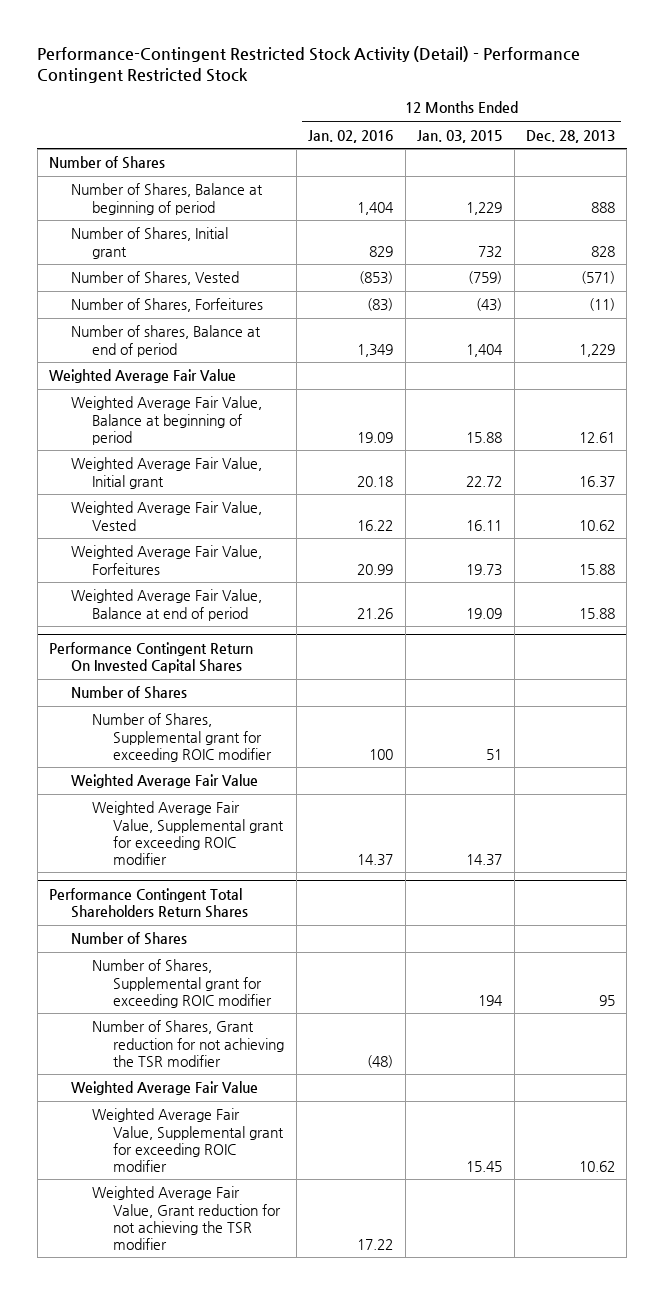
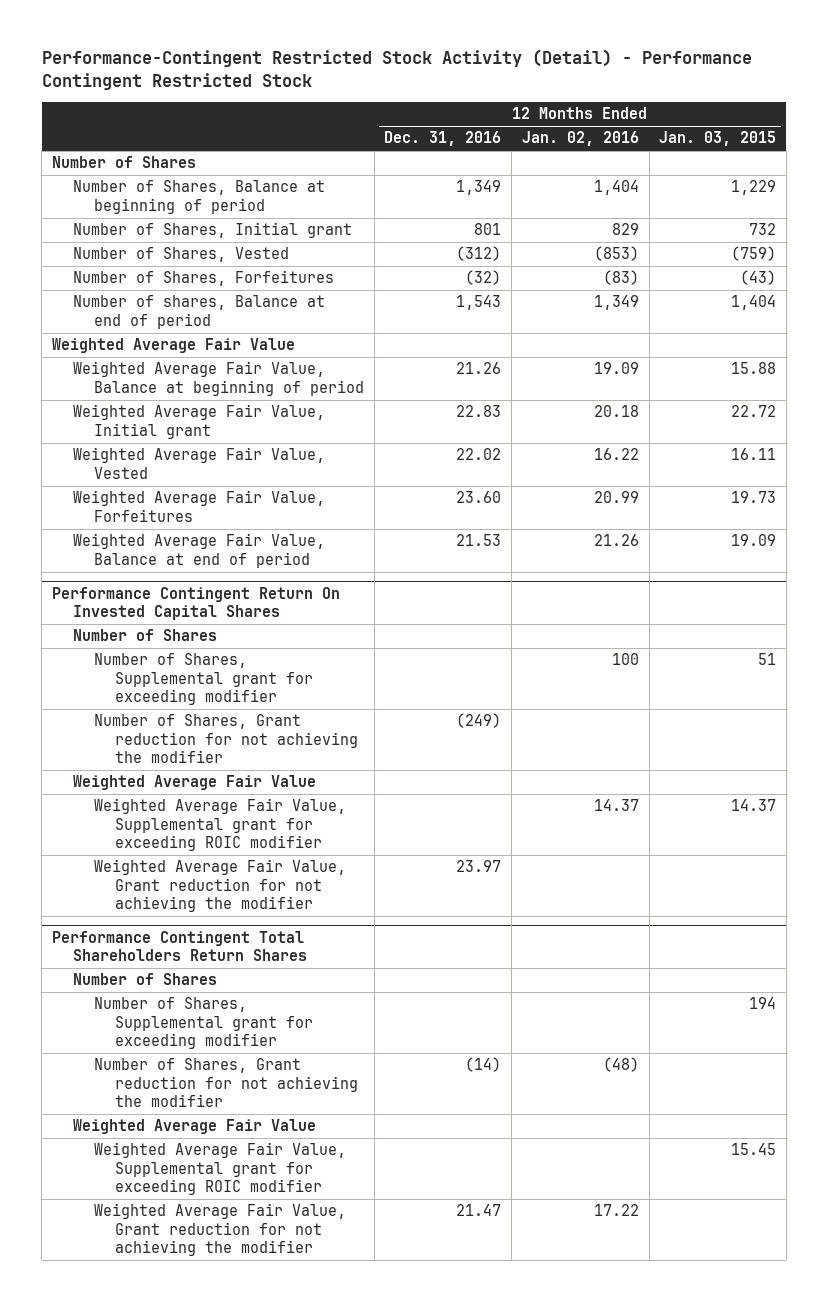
[526,129,616,143] Dec. 28, 2013 -> none
none -> [384,131,502,147] Dec. 31, 2016
[92,713,273,762] Number of Shares, Supplemental grant for exceeding ROIC modifier -> [93,653,314,706] Number of Shares, Supplemental grant for exceeding modifier
none -> [93,714,359,764] Number of Shares, Grant reduction for not achieving the modifier
none -> [93,859,346,913] Weighted Average Fair Value, Grant reduction for not achieving the modifier
[92,959,273,1008] Number of Shares, Supplemental grant for exceeding ROIC modifier -> [93,997,314,1050] Number of Shares, Supplemental grant for exceeding modifier
[92,1020,285,1067] Number of Shares, Grant reduction for not achieving the TSR modifier -> [93,1058,359,1108] Number of Shares, Grant reduction for not achieving the modifier
[92,1186,282,1250] Weighted Average Fair Value, Grant reduction for not achieving the TSR modifier -> [93,1203,346,1257] Weighted Average Fair Value, Grant reduction for not achieving the modifier

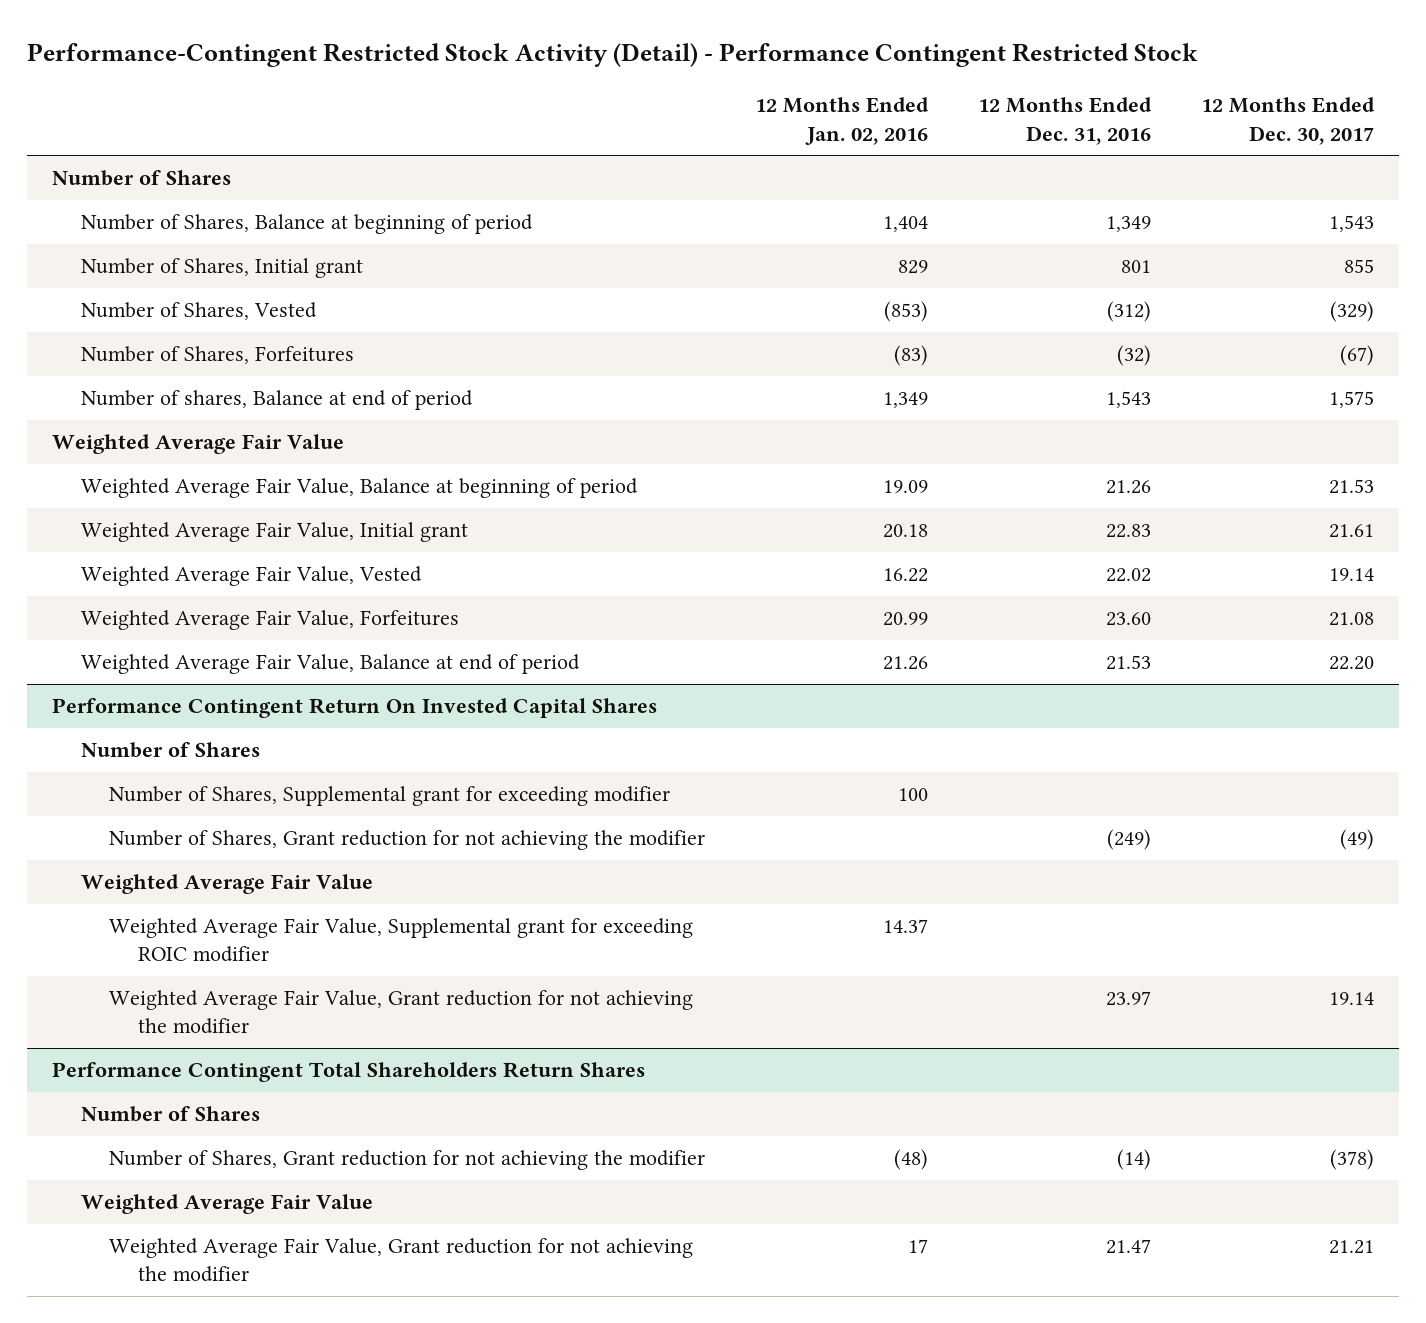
[659,131,777,147] Jan. 03, 2015 -> none
none -> [1201,97,1376,145] 12 Months Ended Dec. 30, 2017
[93,997,314,1050] Number of Shares, Supplemental grant for exceeding modifier -> none
[93,1142,346,1196] Weighted Average Fair Value, Supplemental grant for exceeding ROIC modifier -> none
[593,1204,639,1217] 17.22 -> [908,1238,929,1253] 17

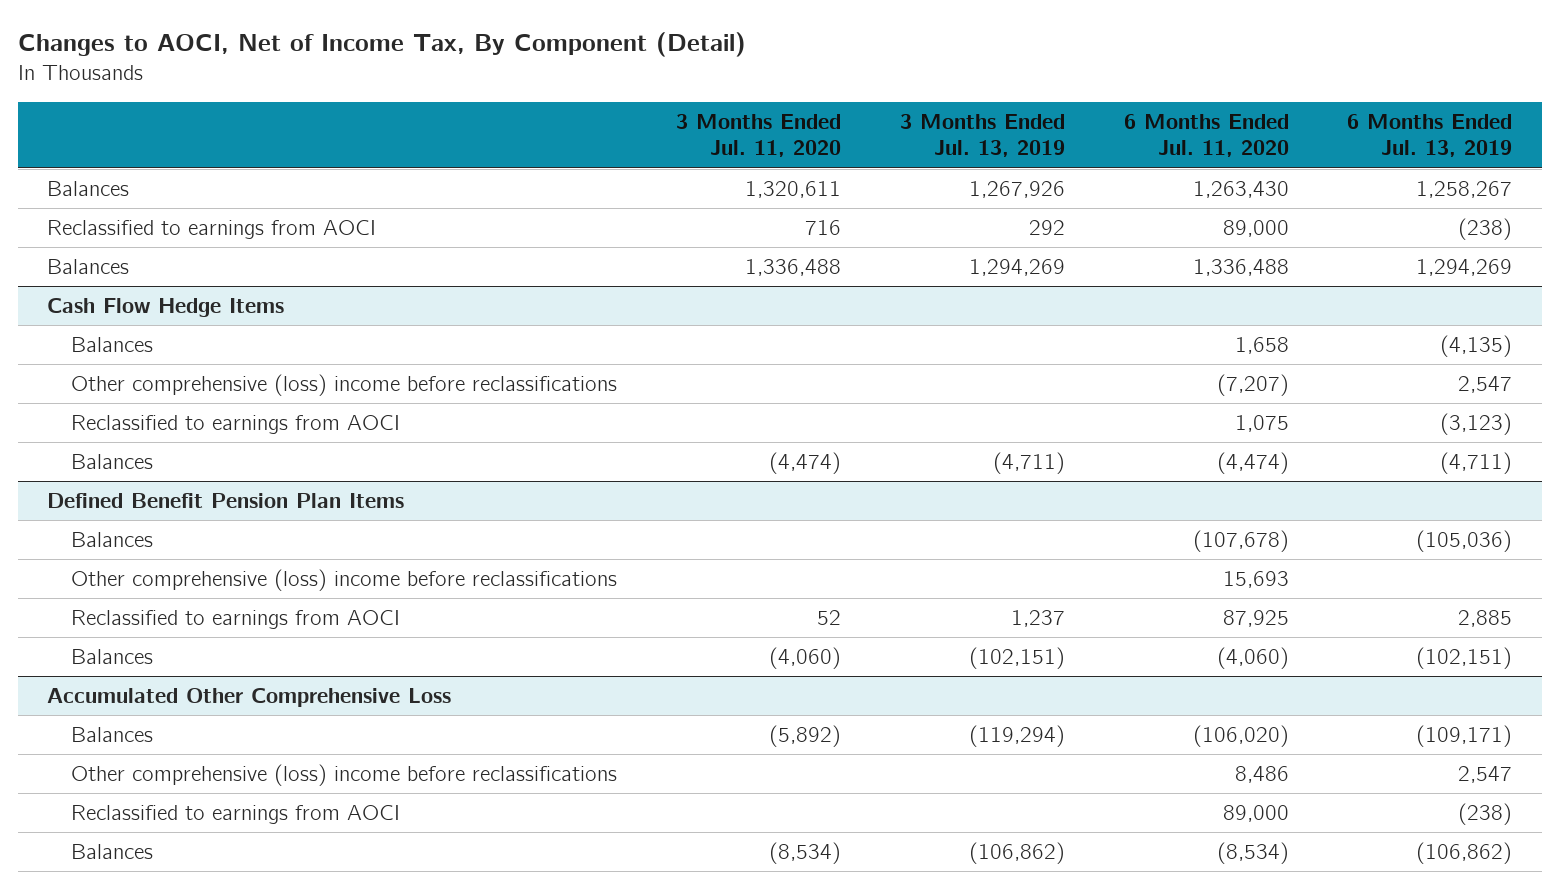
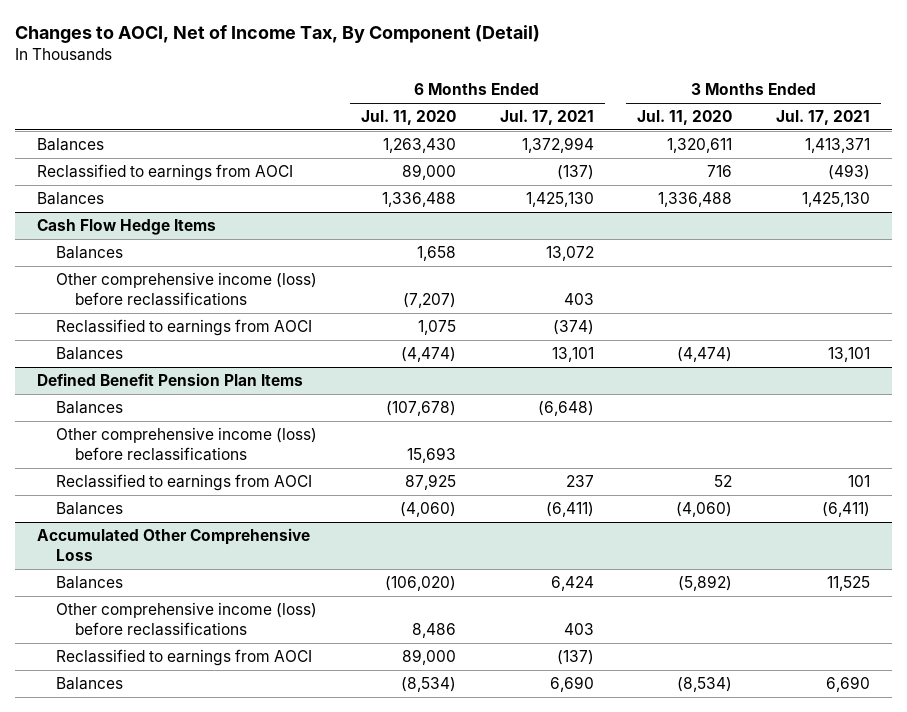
[899,113,1065,158] 3 Months Ended Jul. 13, 2019 -> none
[1347,113,1513,158] 6 Months Ended Jul. 13, 2019 -> none
none -> [499,110,594,126] Jul. 17, 2021
none -> [776,110,871,126] Jul. 17, 2021
[71,374,618,397] Other comprehensive (loss) income before reclassifications -> [56,272,318,307] Other comprehensive income (loss) before reclassifications
[71,569,618,592] Other comprehensive (loss) income before reclassifications -> [56,427,318,462] Other comprehensive income (loss) before reclassifications
[71,764,618,787] Other comprehensive (loss) income before reclassifications -> [56,602,318,637] Other comprehensive income (loss) before reclassifications

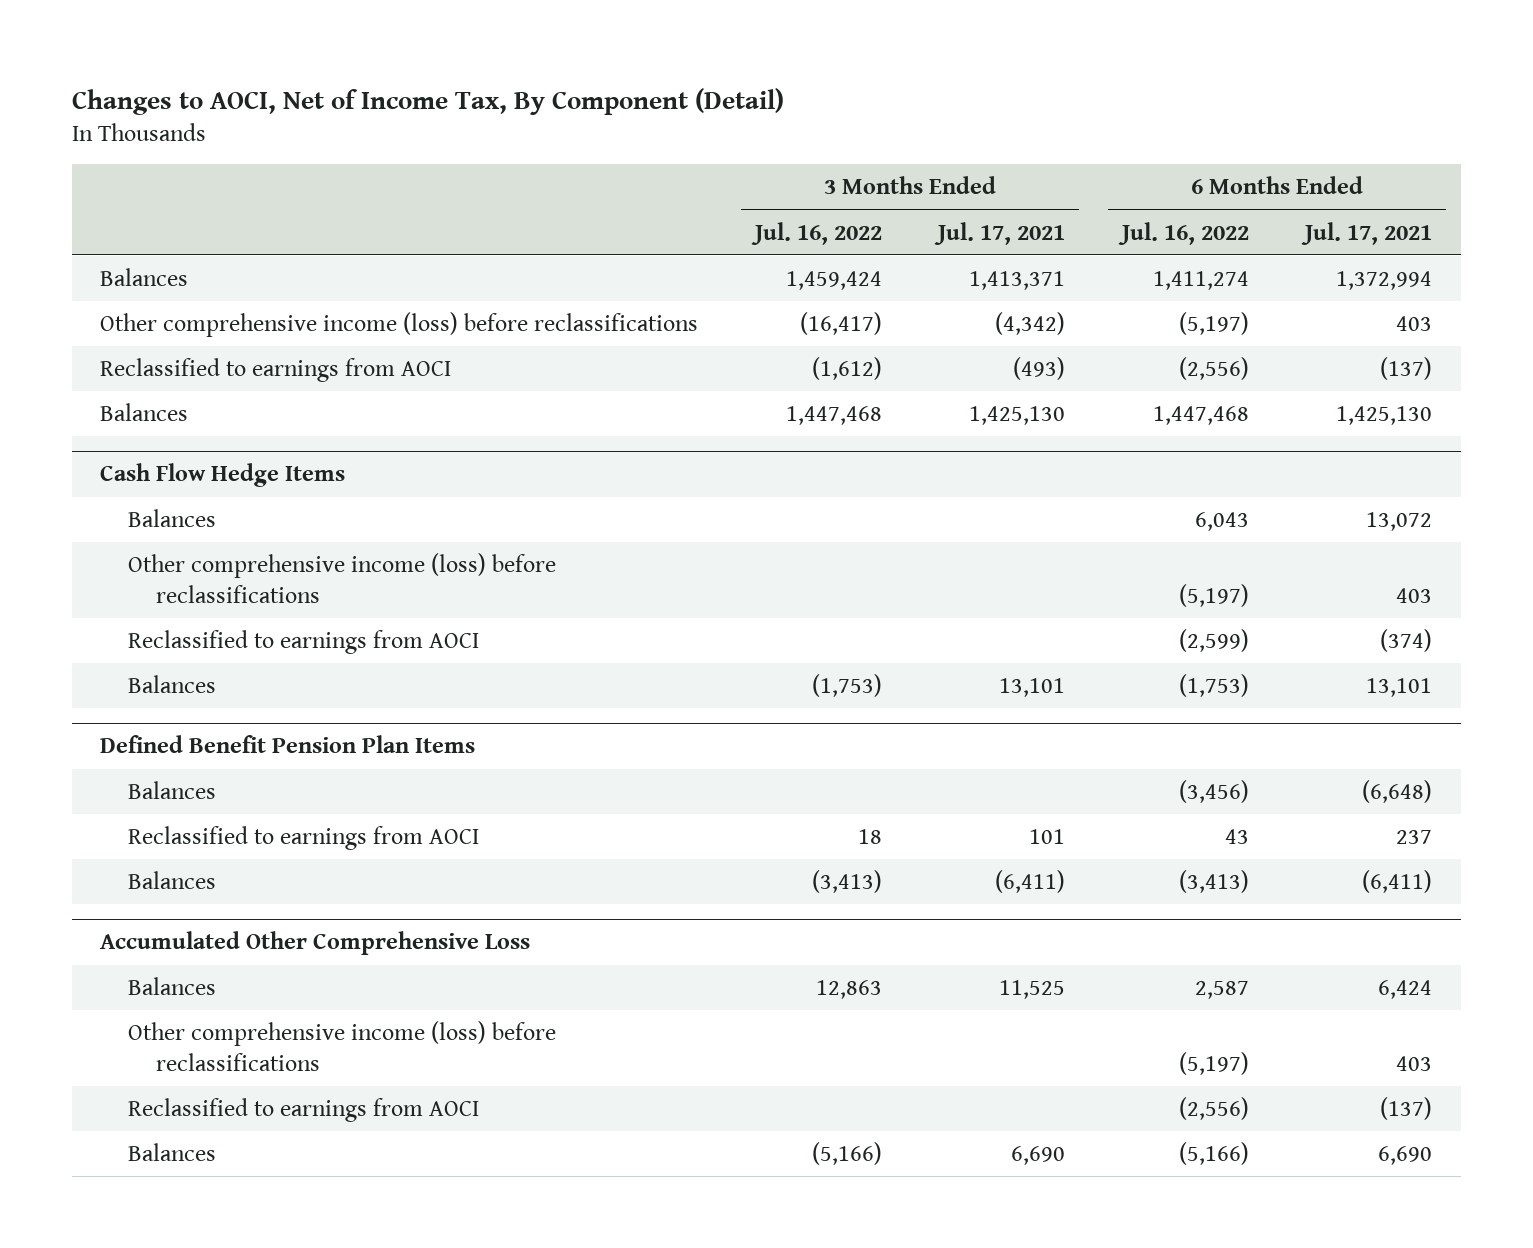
[360,110,456,126] Jul. 11, 2020 -> none
[637,110,733,126] Jul. 11, 2020 -> none
none -> [750,221,882,245] Jul. 16, 2022
none -> [1117,221,1249,245] Jul. 16, 2022
none -> [100,312,699,338] Other comprehensive income (loss) before reclassifications
[56,427,318,462] Other comprehensive income (loss) before reclassifications -> none

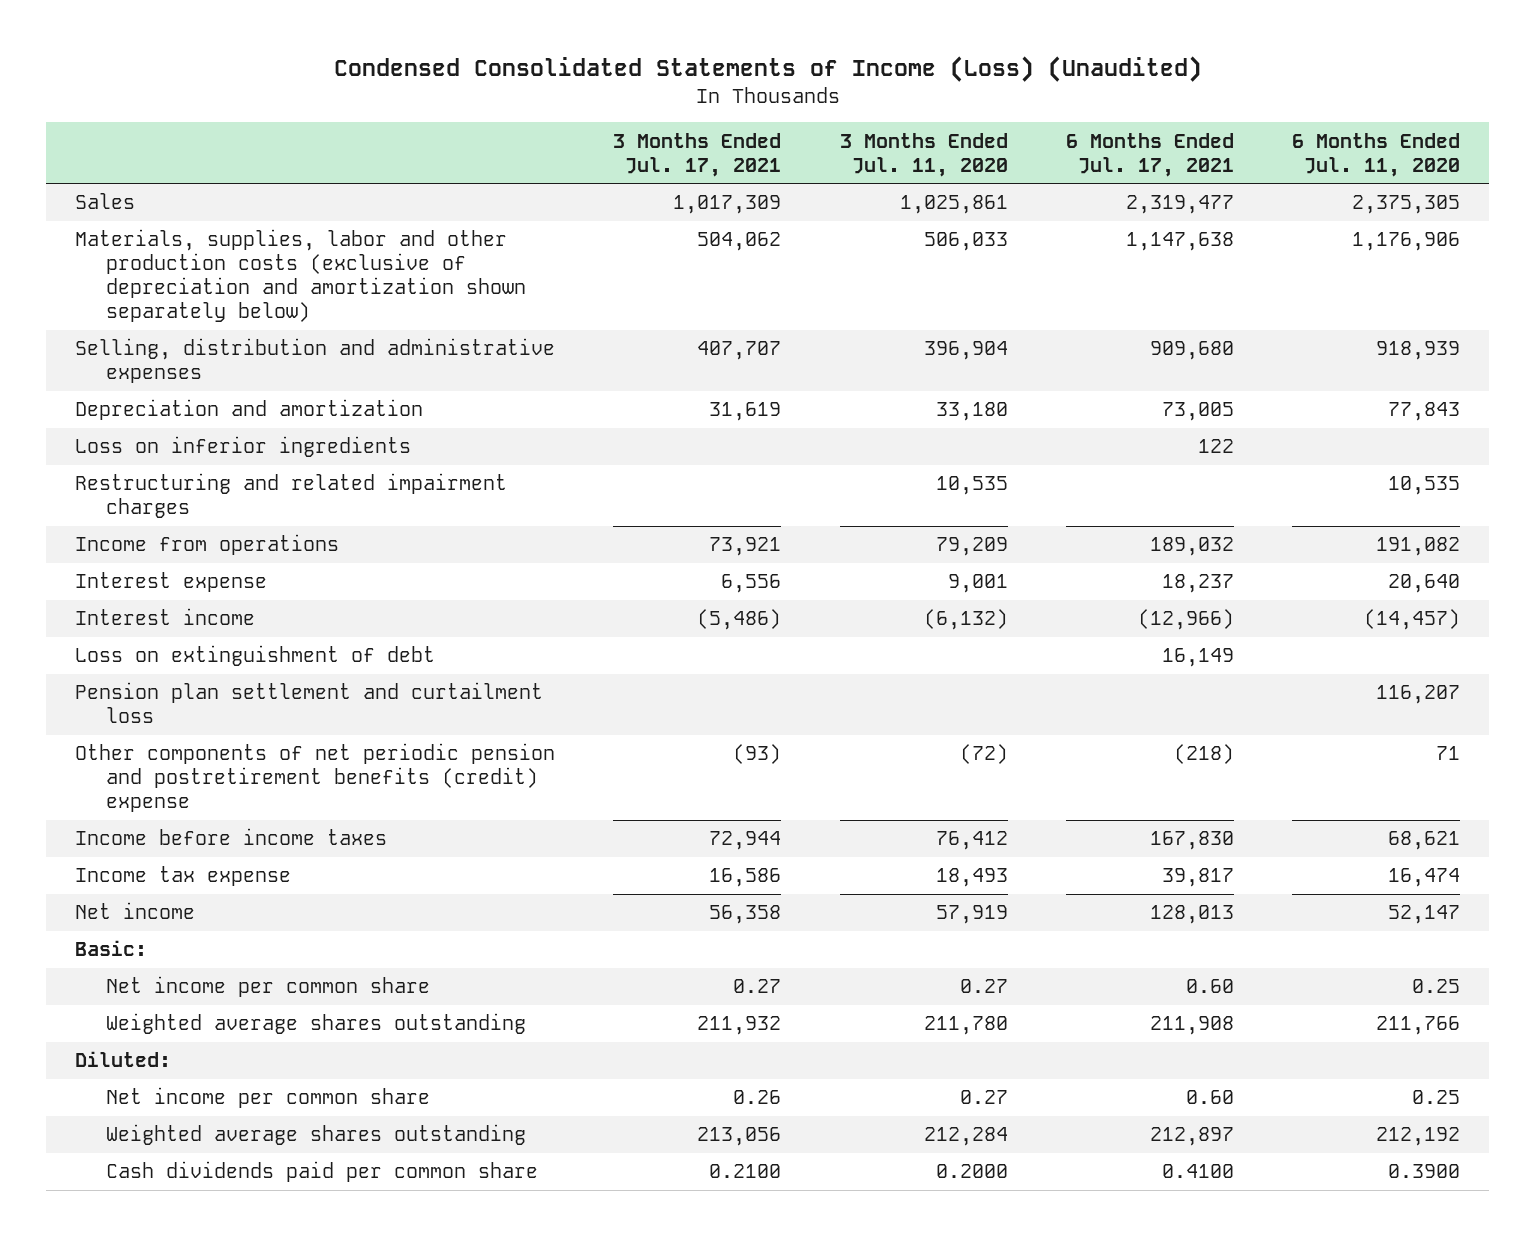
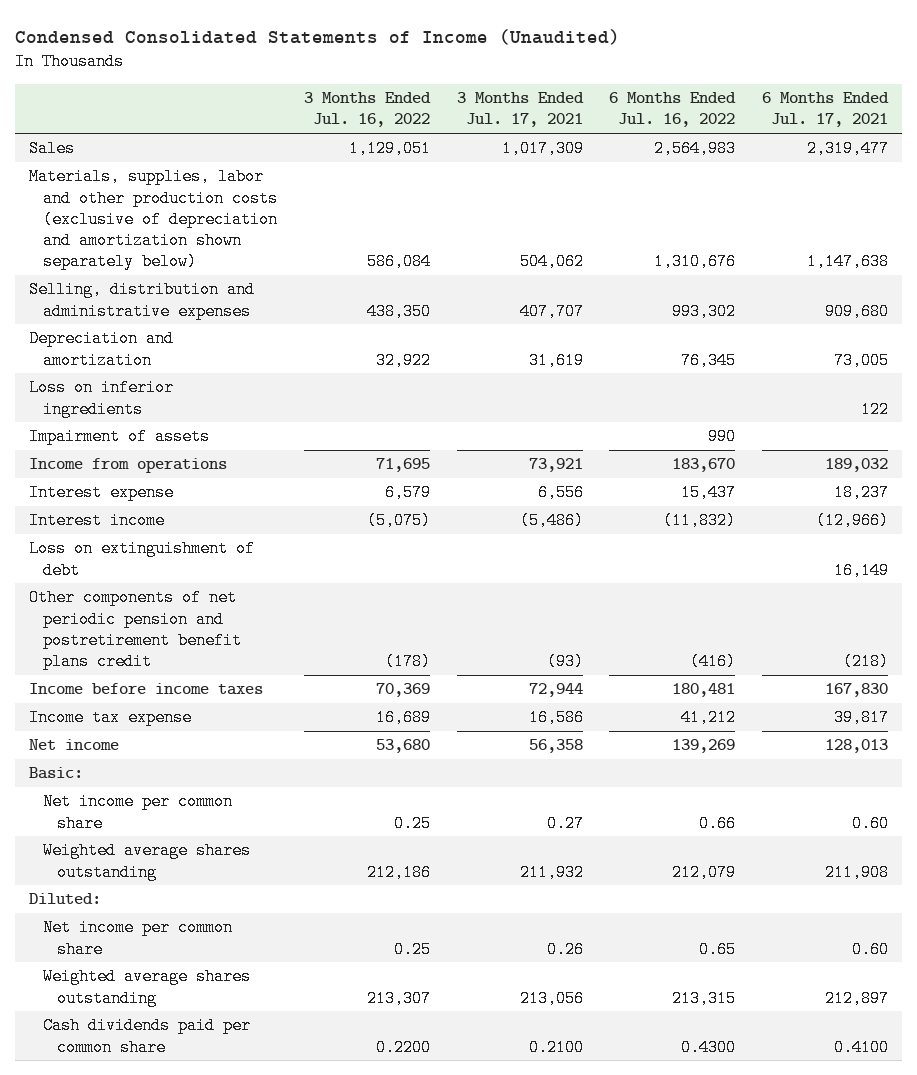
[333,56,1202,83] Condensed Consolidated Statements of Income (Loss) (Unaudited) -> [15,28,621,45] Condensed Consolidated Statements of Income (Unaudited)
[839,132,1008,177] 3 Months Ended Jul. 11, 2020 -> none
[1292,132,1461,177] 6 Months Ended Jul. 11, 2020 -> none
none -> [303,92,431,128] 3 Months Ended Jul. 16, 2022
none -> [609,92,737,128] 6 Months Ended Jul. 16, 2022
[75,473,508,519] Restructuring and related impairment charges -> none
none -> [28,428,210,446] Impairment of assets
[75,682,544,724] Pension plan settlement and curtailment loss -> none
[75,743,556,813] Other components of net periodic pension and postretirement benefits (credit) expense -> [28,589,242,671] Other components of net periodic pension and postretirement benefit plans credit

